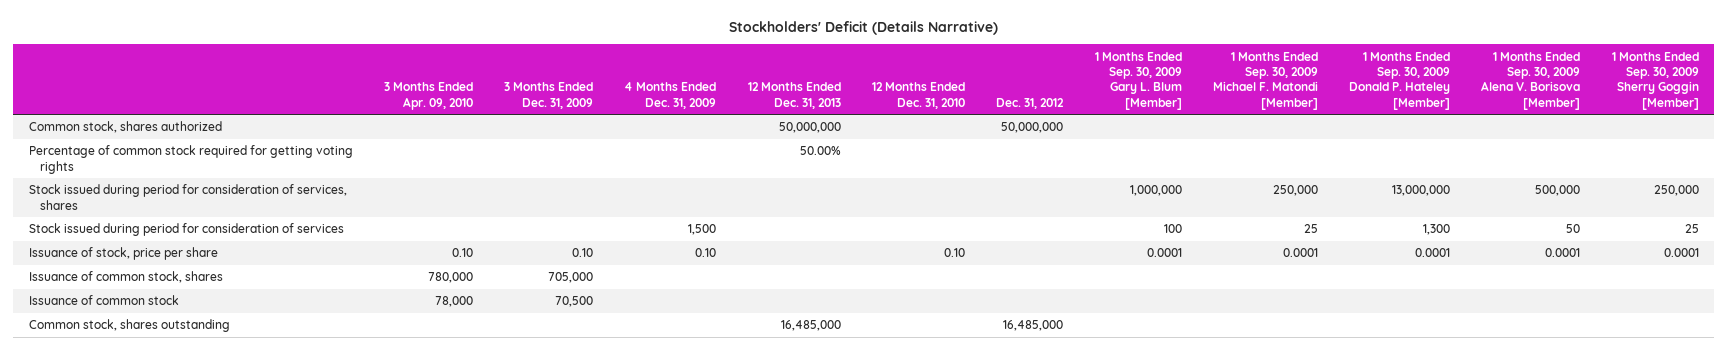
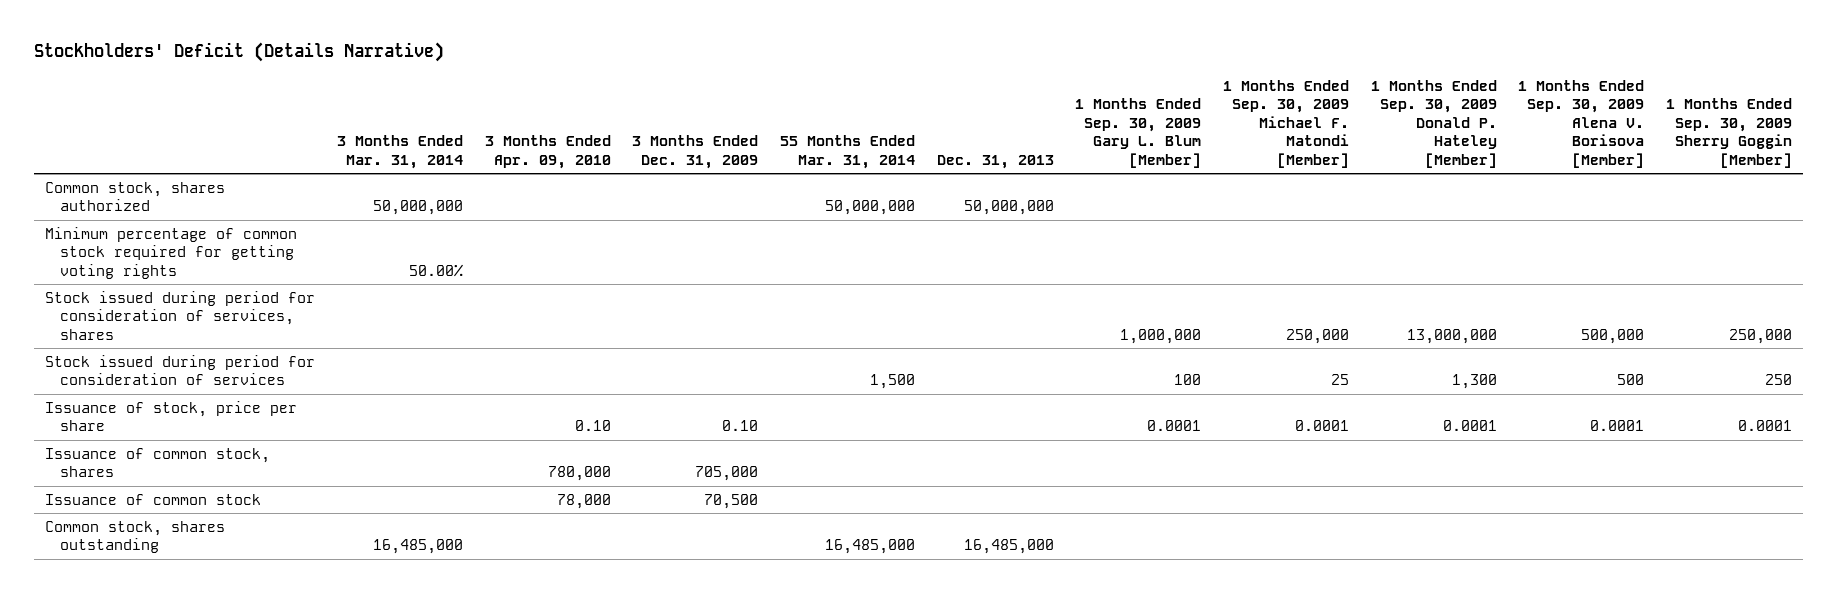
[624,82,717,109] 4 Months Ended Dec. 31, 2009 -> none
[747,82,841,109] 12 Months Ended Dec. 31, 2013 -> none
[872,82,966,109] 12 Months Ended Dec. 31, 2010 -> none
[996,97,1065,109] Dec. 31, 2012 -> none
none -> [336,135,463,169] 3 Months Ended Mar. 31, 2014
none -> [779,135,915,169] 55 Months Ended Mar. 31, 2014
none -> [936,154,1054,169] Dec. 31, 2013
[28,145,353,174] Percentage of common stock required for getting voting rights -> [45,226,298,279] Minimum percentage of common stock required for getting voting rights
[1566,224,1581,234] 50 -> [1617,374,1645,386] 500
[1684,224,1699,234] 25 -> [1764,374,1792,386] 250

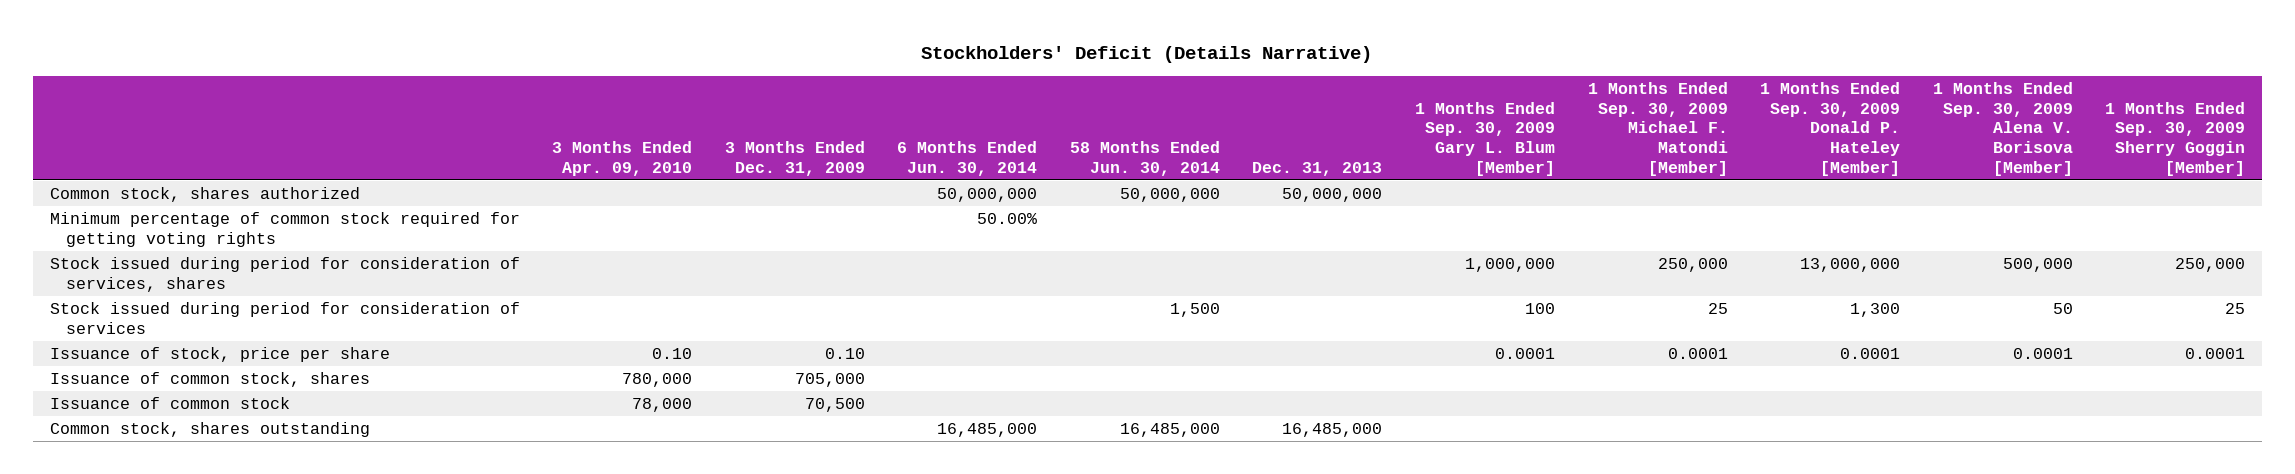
[336,135,463,169] 3 Months Ended Mar. 31, 2014 -> none
[779,135,915,169] 55 Months Ended Mar. 31, 2014 -> none
none -> [897,140,1038,176] 6 Months Ended Jun. 30, 2014
none -> [1069,140,1220,176] 58 Months Ended Jun. 30, 2014
[1617,374,1645,386] 500 -> [2052,303,2073,315] 50
[1764,374,1792,386] 250 -> [2225,303,2246,315] 25

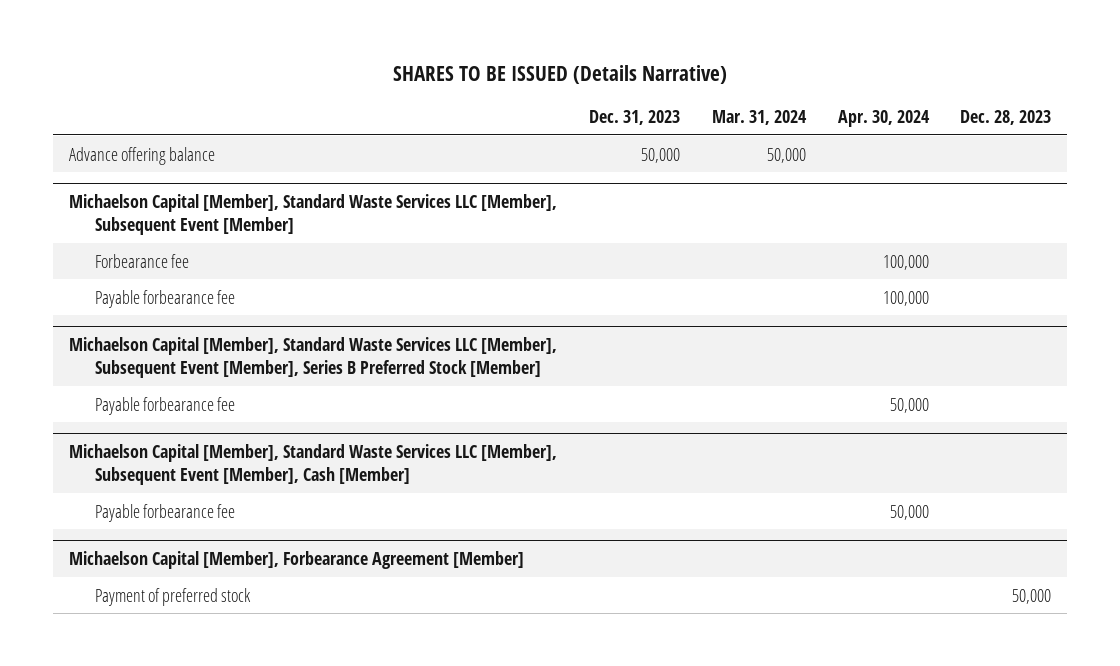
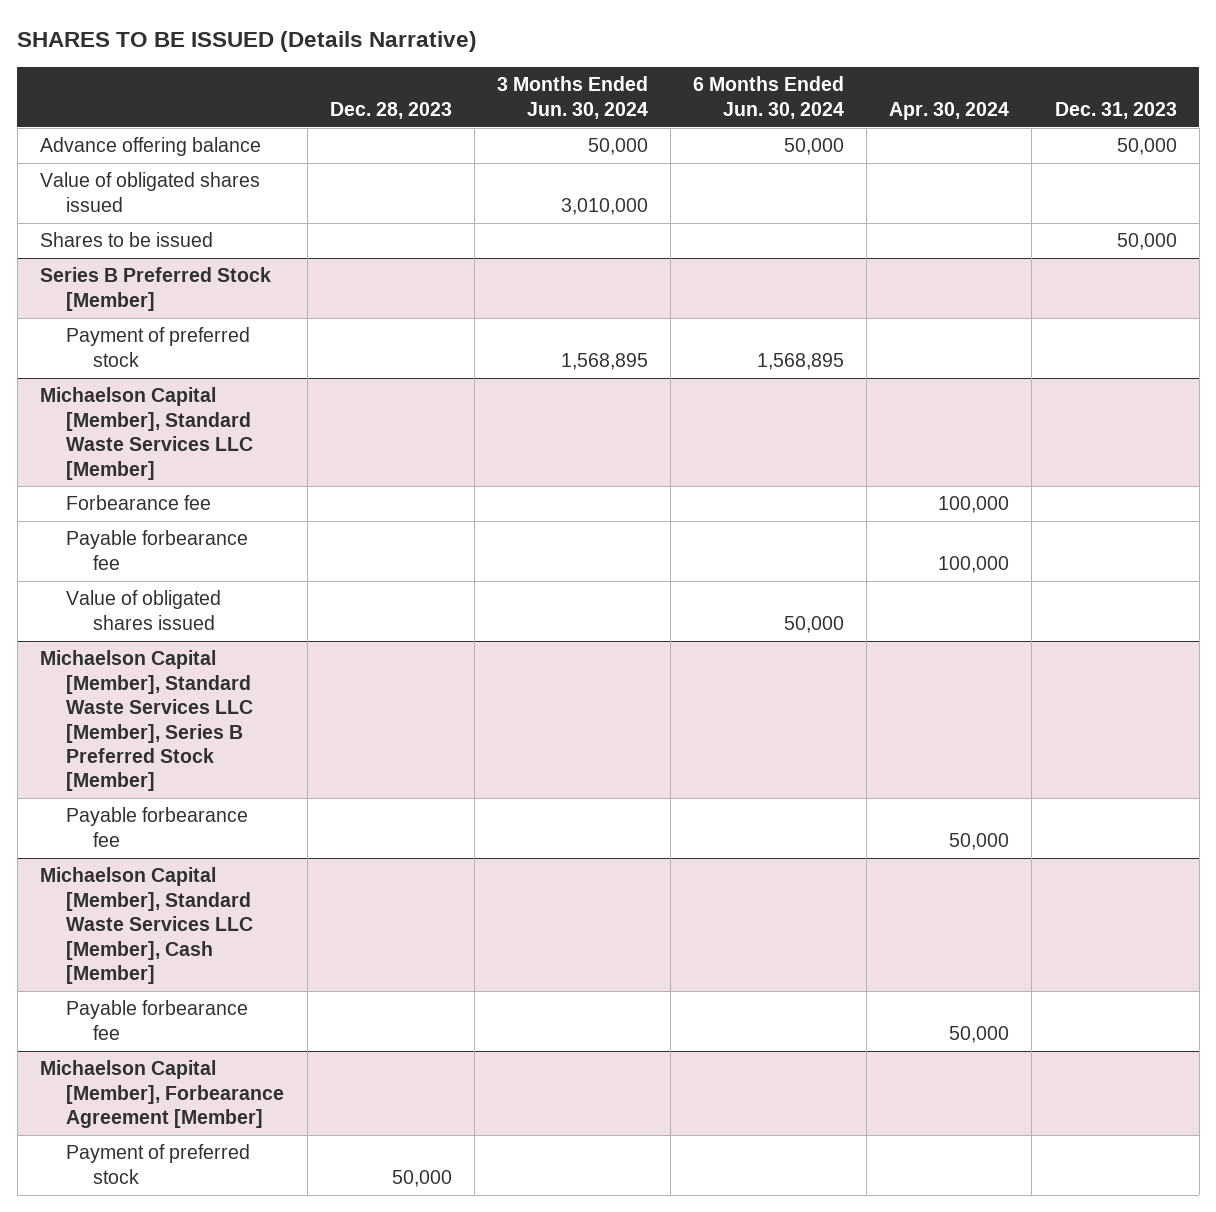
[711,110,807,126] Mar. 31, 2024 -> none
none -> [496,76,648,119] 3 Months Ended Jun. 30, 2024
none -> [693,76,845,119] 6 Months Ended Jun. 30, 2024
none -> [39,172,260,212] Value of obligated shares issued
none -> [39,232,213,248] Shares to be issued
none -> [39,267,271,311] Series B Preferred Stock [Member]
none -> [66,327,251,367] Payment of preferred stock
[68,194,557,236] Michaelson Capital [Member], Standard Waste Services LLC [Member], Subsequent Event [Member] -> [39,387,254,480] Michaelson Capital [Member], Standard Waste Services LLC [Member]
none -> [66,590,222,630] Value of obligated shares issued
[68,337,557,379] Michaelson Capital [Member], Standard Waste Services LLC [Member], Subsequent Event [Member], Series B Preferred Stock [Member] -> [39,650,254,792] Michaelson Capital [Member], Standard Waste Services LLC [Member], Series B Preferred Stock [Member]
[68,444,557,486] Michaelson Capital [Member], Standard Waste Services LLC [Member], Subsequent Event [Member], Cash [Member] -> [39,867,254,984] Michaelson Capital [Member], Standard Waste Services LLC [Member], Cash [Member]

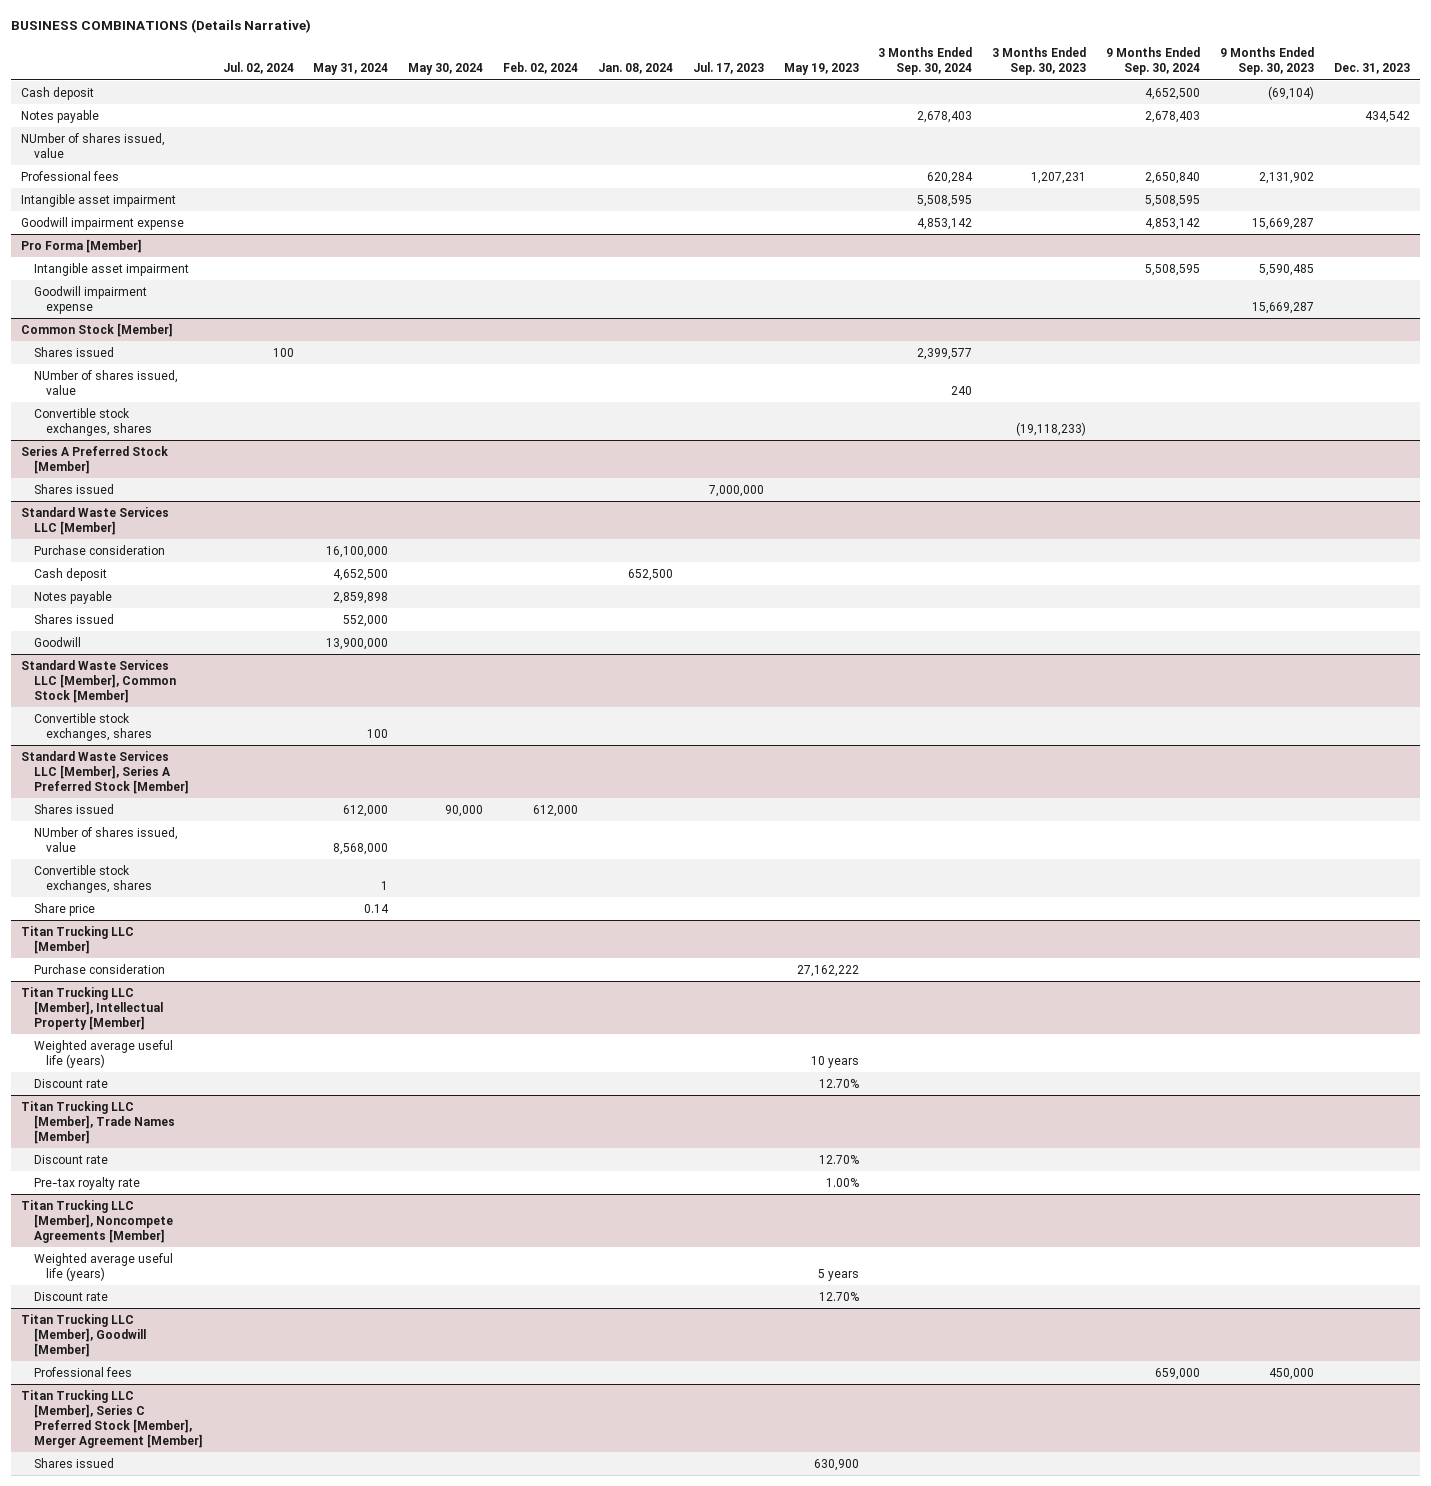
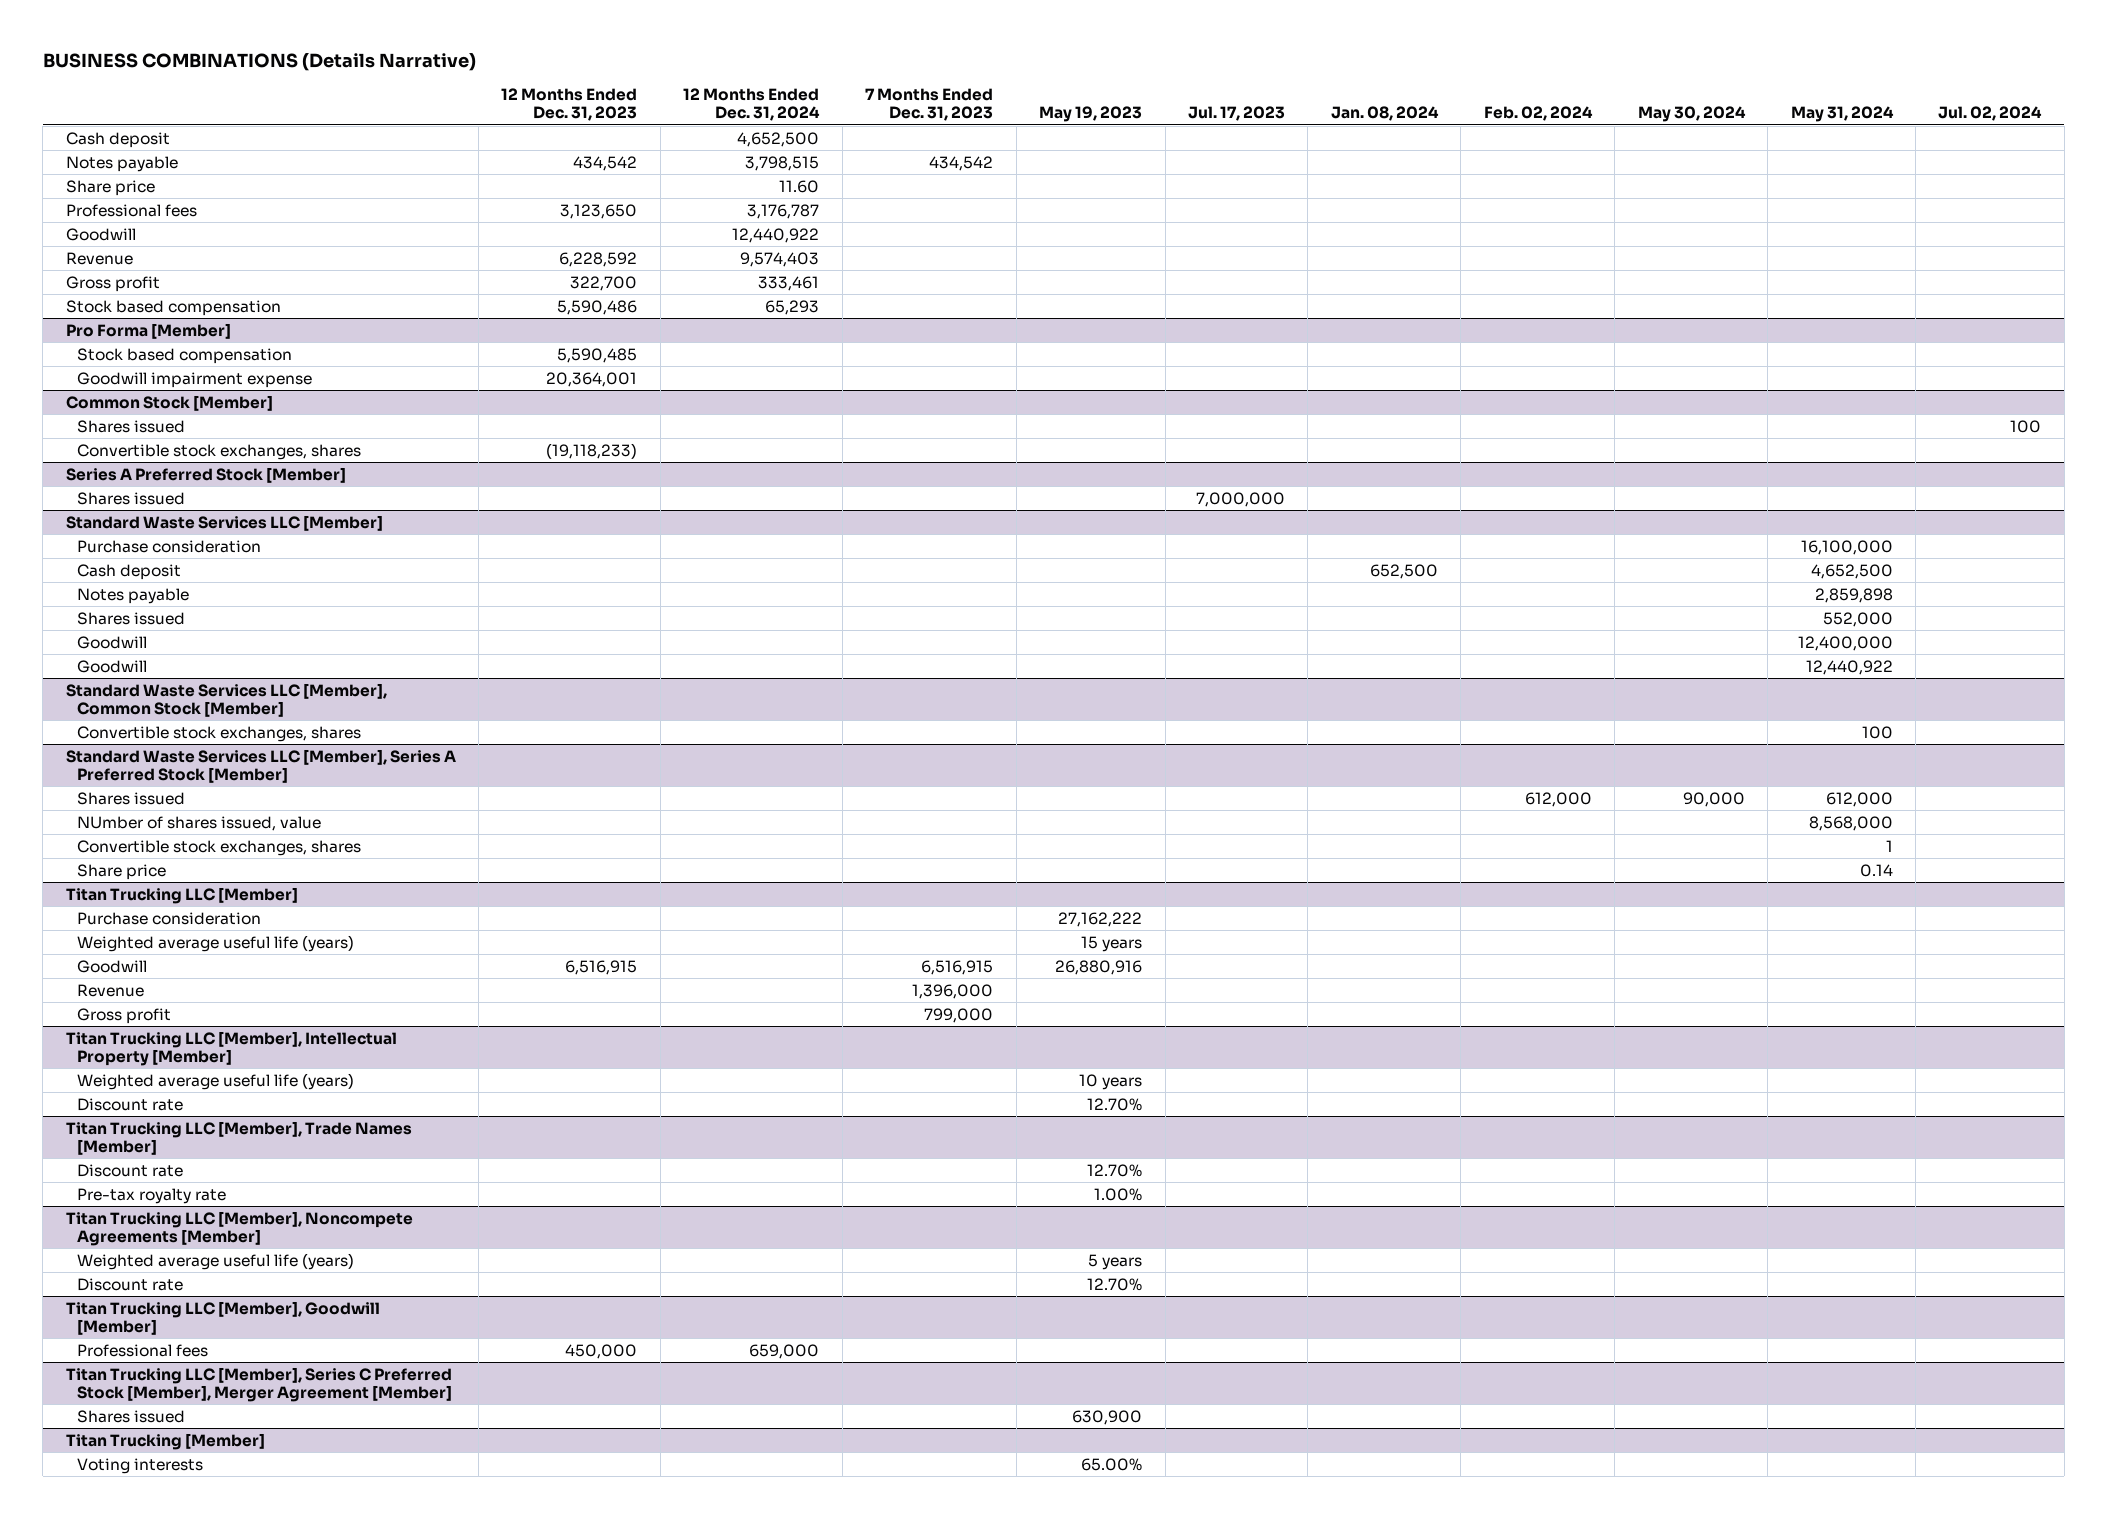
[878,47,973,76] 3 Months Ended Sep. 30, 2024 -> none
[992,47,1087,76] 3 Months Ended Sep. 30, 2023 -> none
[1106,47,1201,76] 9 Months Ended Sep. 30, 2024 -> none
[1220,47,1315,76] 9 Months Ended Sep. 30, 2023 -> none
[1333,63,1410,75] Dec. 31, 2023 -> none
none -> [501,88,638,122] 12 Months Ended Dec. 31, 2023
none -> [683,88,821,122] 12 Months Ended Dec. 31, 2024
none -> [865,88,994,122] 7 Months Ended Dec. 31, 2023
[21,132,166,158] NUmber of shares issued, value -> none
none -> [65,179,155,196] Share price
[21,193,177,207] Intangible asset impairment -> none
[21,216,185,230] Goodwill impairment expense -> none
none -> [65,227,136,241] Goodwill
none -> [65,251,133,265] Revenue
none -> [65,275,160,292] Gross profit
none -> [65,299,281,316] Stock based compensation
[33,262,189,276] Intangible asset impairment -> none
none -> [76,347,292,364] Stock based compensation
[33,369,178,395] NUmber of shares issued, value -> none
[326,637,389,650] 13,900,000 -> [1797,635,1893,651] 12,400,000
none -> [76,659,147,673] Goodwill
none -> [76,934,354,952] Weighted average useful life (years)
none -> [76,959,147,973] Goodwill
none -> [76,983,144,997] Revenue
none -> [76,1007,171,1024] Gross profit
none -> [65,1432,265,1450] Titan Trucking [Member]
none -> [76,1457,203,1474] Voting interests

